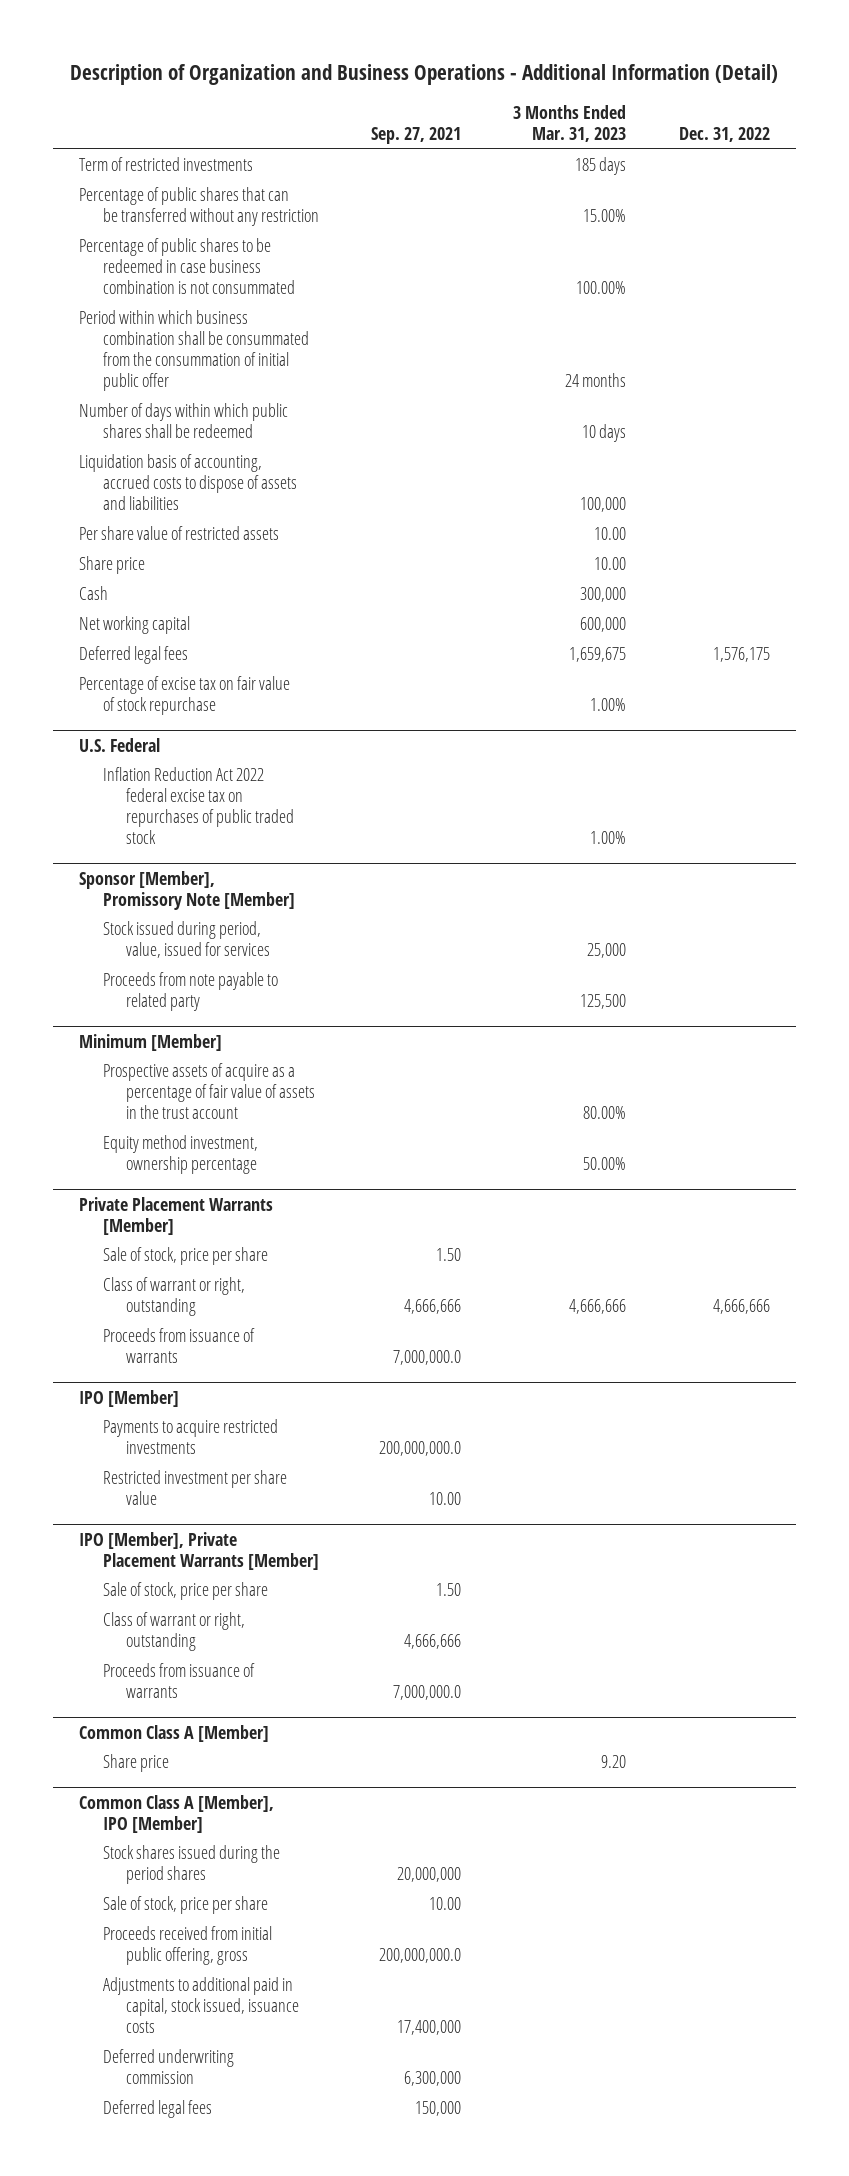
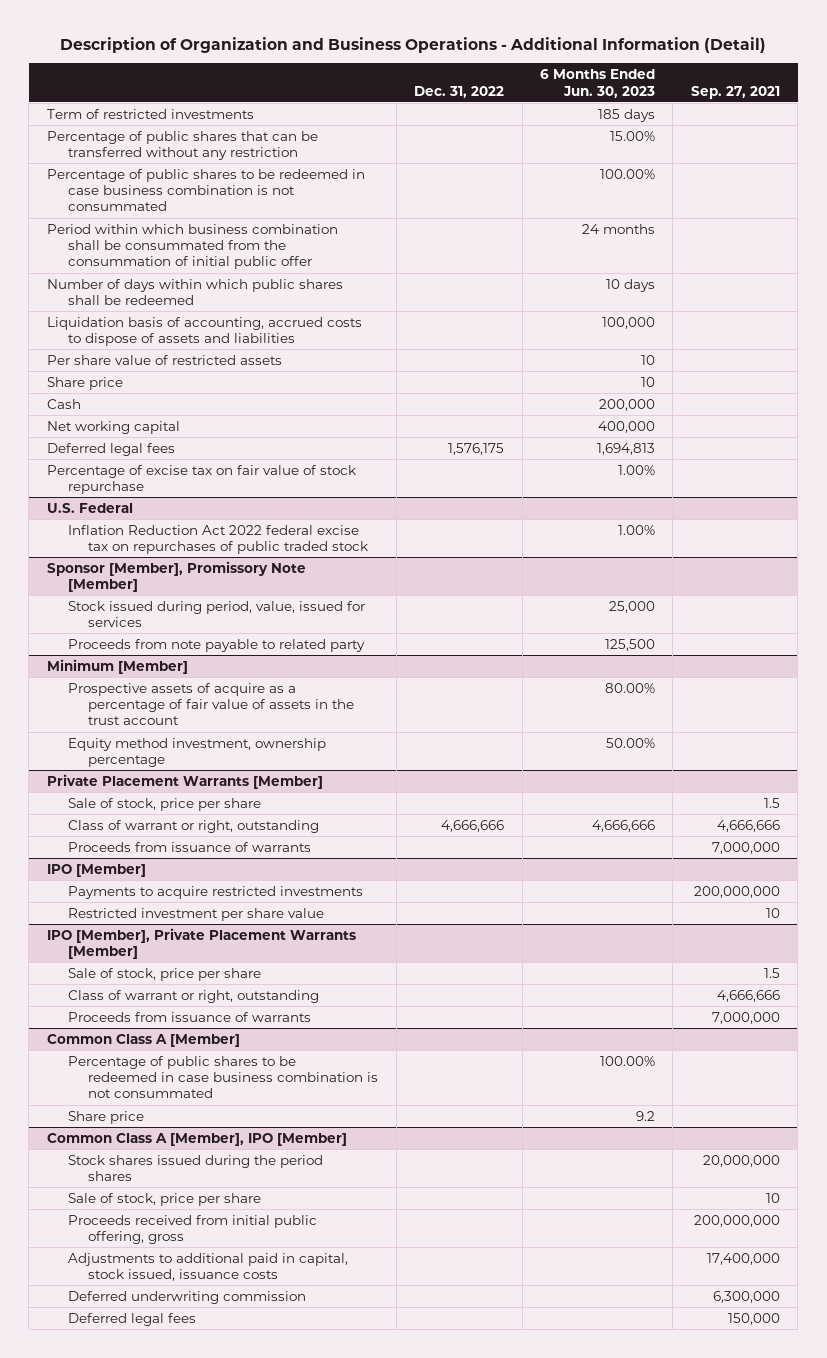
[513,105,627,142] 3 Months Ended Mar. 31, 2023 -> none
none -> [539,69,655,98] 6 Months Ended Jun. 30, 2023
[435,1248,461,1262] 1.50 -> [763,797,780,808] 1.5
[392,1350,461,1366] 7,000,000.0 -> [711,841,780,854] 7,000,000
[378,1441,461,1457] 200,000,000.0 -> [693,885,780,898] 200,000,000
[428,1492,461,1506] 10.00 -> [765,907,780,918] 10
[435,1583,461,1597] 1.50 -> [763,967,780,978] 1.5
[392,1685,461,1701] 7,000,000.0 -> [711,1011,780,1024] 7,000,000
none -> [67,1055,379,1099] Percentage of public shares to be redeemed in case business combination is not consummated
[428,1897,461,1911] 10.00 -> [765,1192,780,1203] 10
[378,1948,461,1964] 200,000,000.0 -> [693,1214,780,1227] 200,000,000

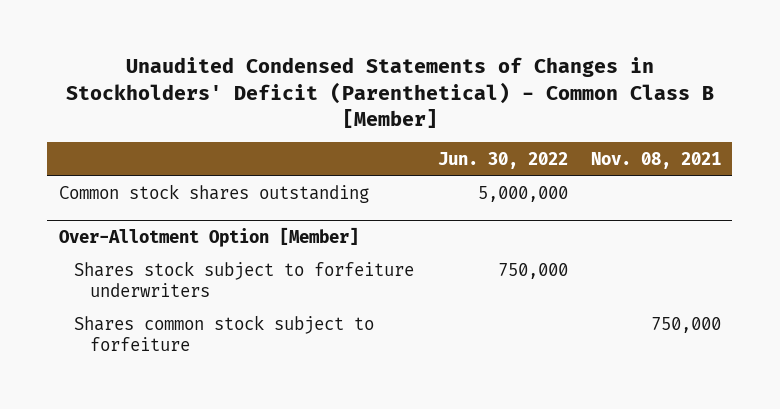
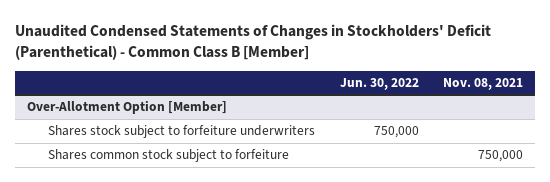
[58,184,369,204] Common stock shares outstanding -> none

